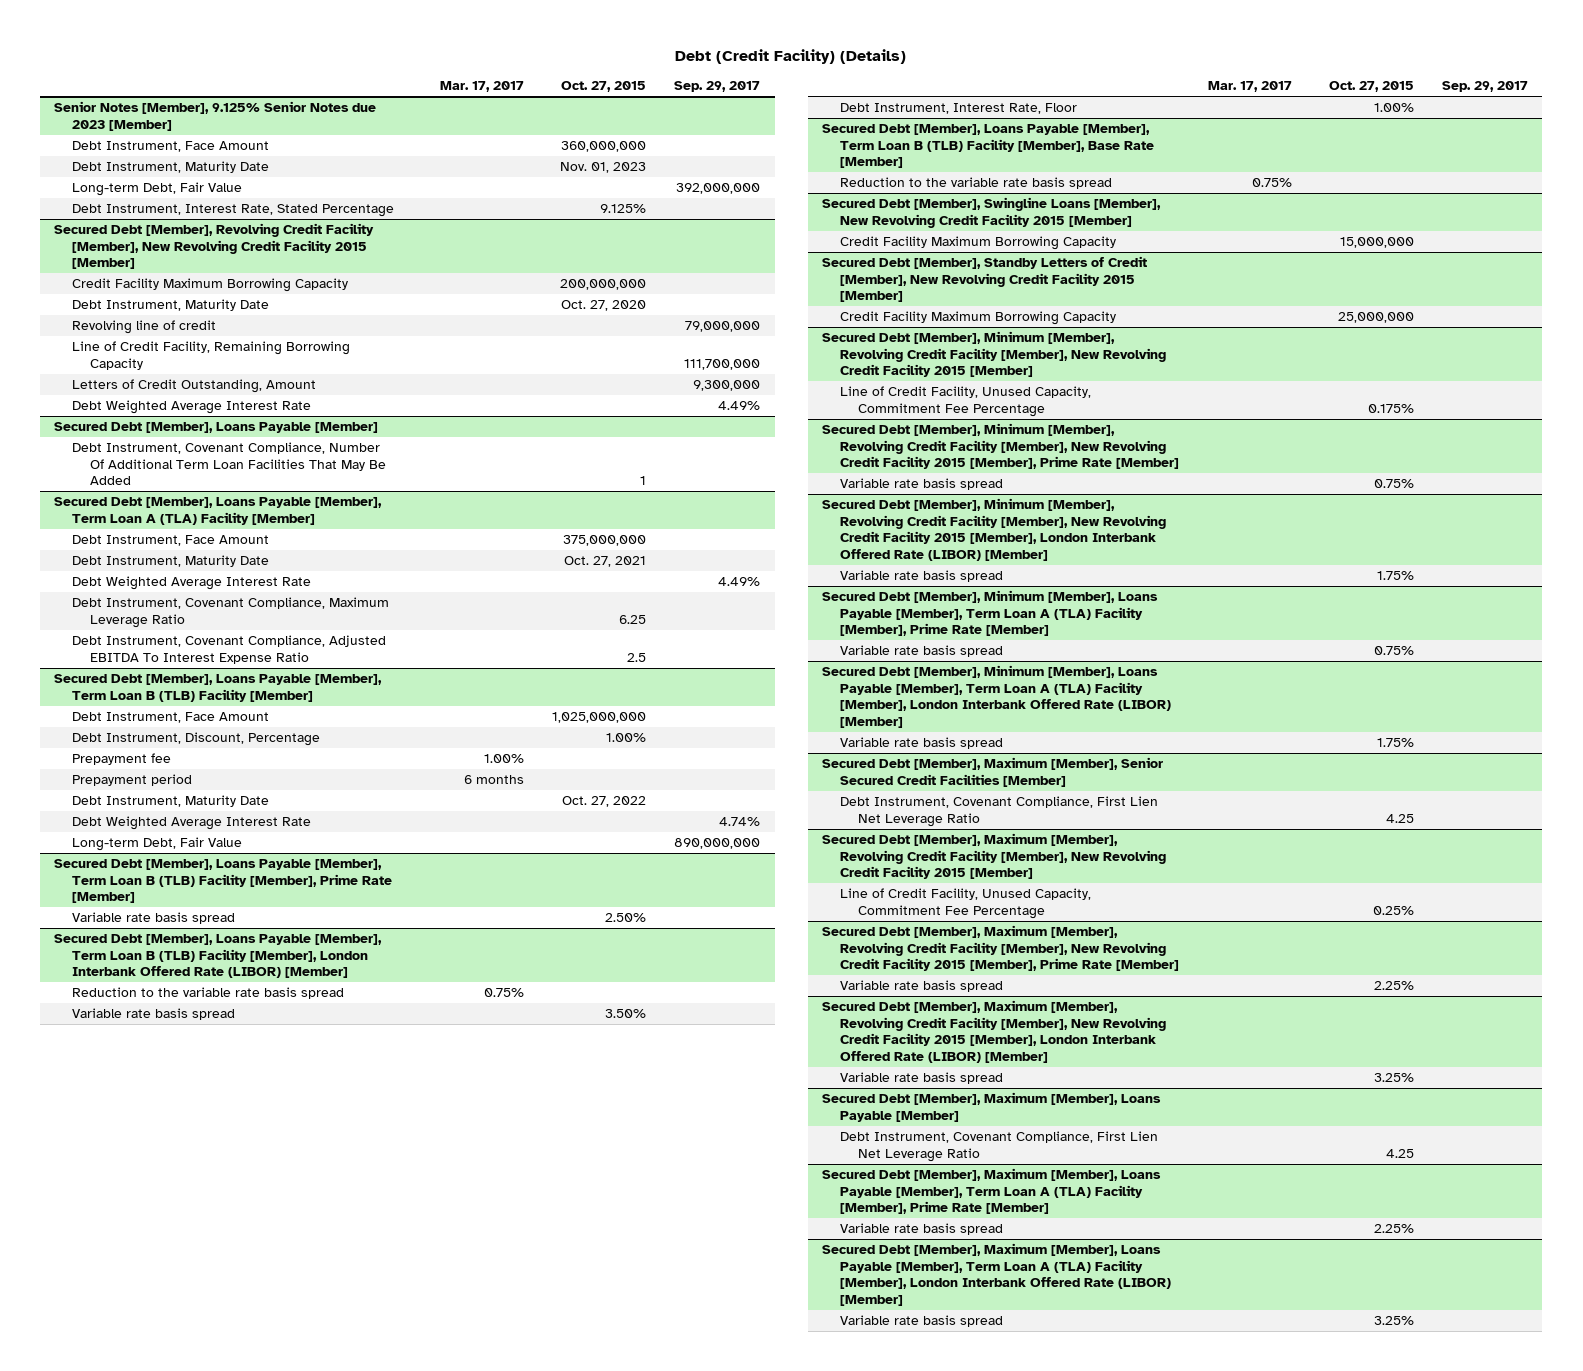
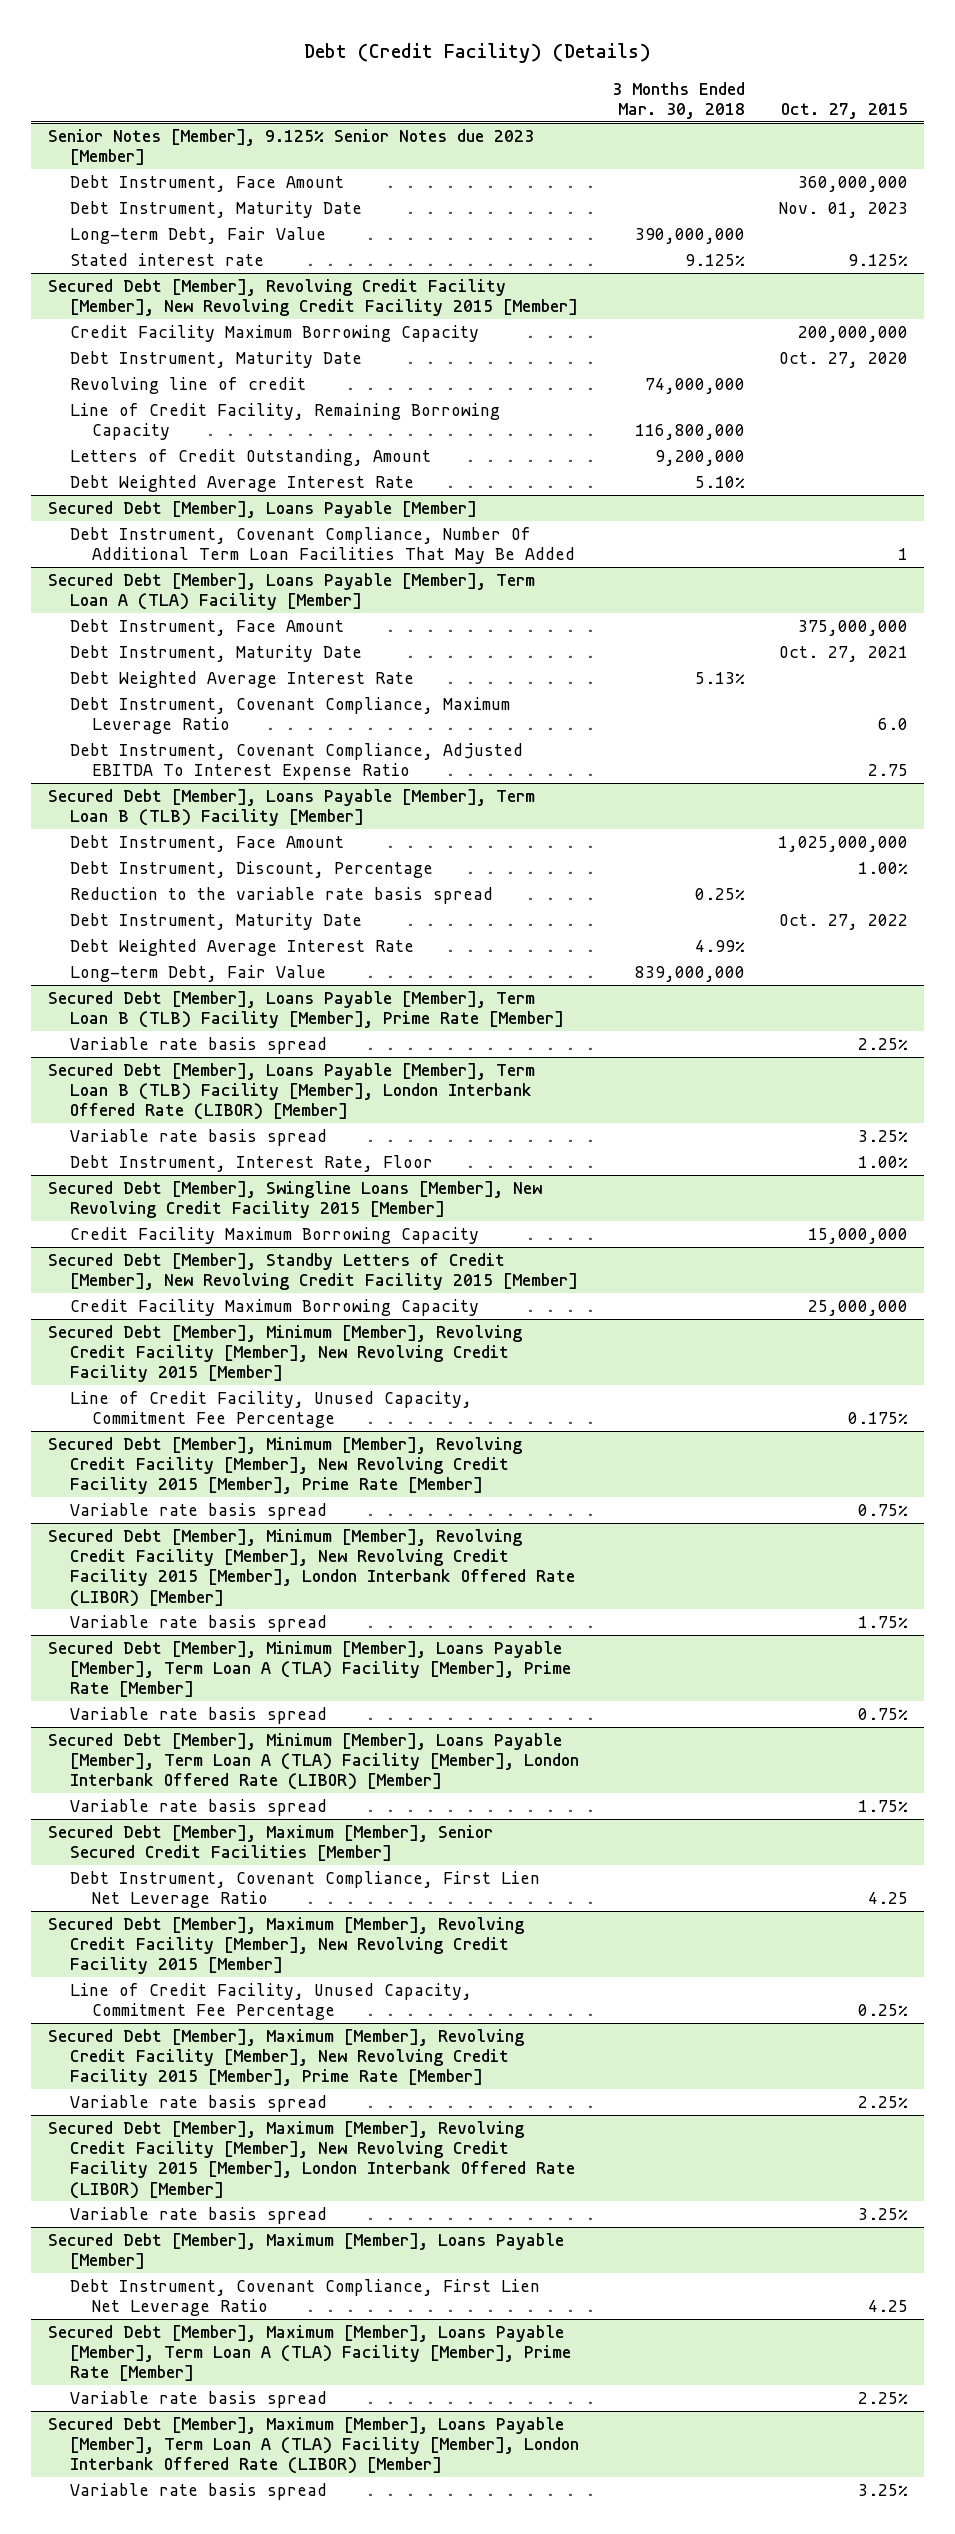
[439,81,524,93] Mar. 17, 2017 -> none
[674,81,761,93] Sep. 29, 2017 -> none
none -> [611,81,745,119] 3 Months Ended Mar. 30, 2018
[72,204,395,218] Debt Instrument, Interest Rate, Stated Percentage -> [69,252,264,266] Stated interest rate
[618,614,646,624] 6.25 -> [877,718,908,731] 6.0
[626,652,646,662] 2.5 -> [867,764,908,777] 2.75
[72,753,172,766] Prepayment fee -> none
[72,774,193,787] Prepayment period -> none
none -> [69,886,493,904] Reduction to the variable rate basis spread
[604,913,646,923] 2.50% -> [857,1037,908,1050] 2.25%
[72,987,345,1000] Reduction to the variable rate basis spread -> none
[604,1009,646,1019] 3.50% -> [857,1129,908,1142] 3.25%
[822,124,1155,169] Secured Debt [Member], Loans Payable [Member], Term Loan B (TLB) Facility [Member], Base Rate [Member] -> none
[840,177,1113,190] Reduction to the variable rate basis spread -> none

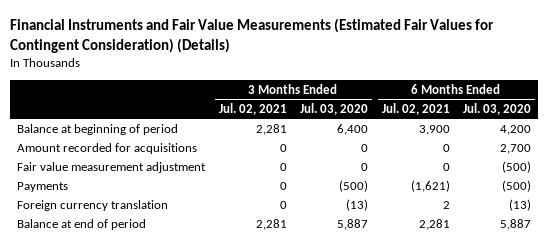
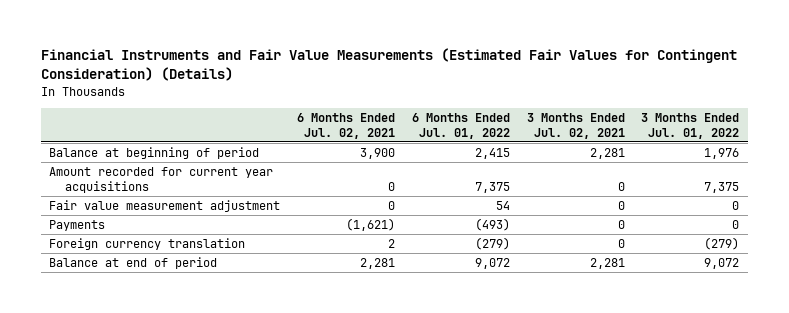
[300,103,369,116] Jul. 03, 2020 -> none
[463,103,532,116] Jul. 03, 2020 -> none
none -> [411,112,510,139] 6 Months Ended Jul. 01, 2022
none -> [641,112,740,139] 3 Months Ended Jul. 01, 2022
[17,142,198,154] Amount recorded for acquisitions -> [49,167,274,193] Amount recorded for current year acquisitions

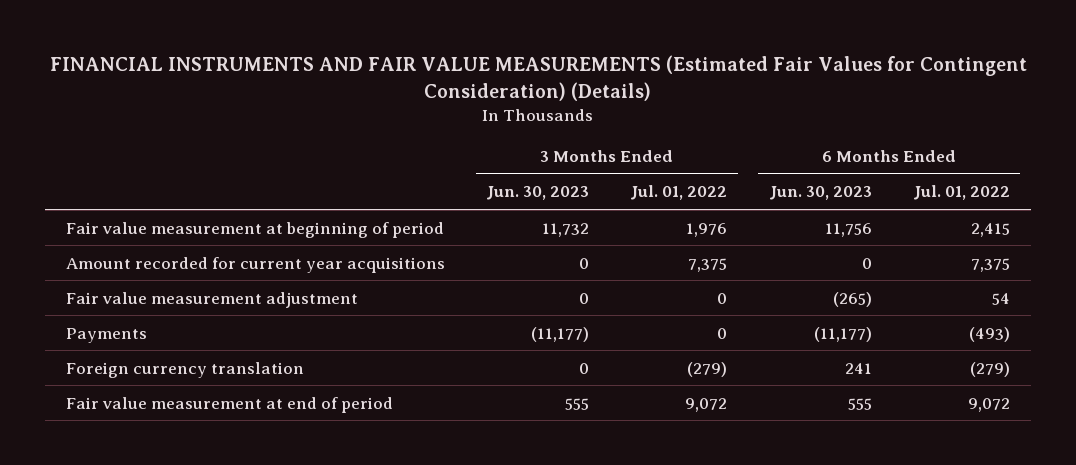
[41,48,738,82] Financial Instruments and Fair Value Measurements (Estimated Fair Values for Contingent Consideration) (Details) -> [49,55,1027,102] FINANCIAL INSTRUMENTS AND FAIR VALUE MEASUREMENTS (Estimated Fair Values for Contingent Consideration) (Details)
[297,112,396,139] 6 Months Ended Jul. 02, 2021 -> none
[526,112,625,139] 3 Months Ended Jul. 02, 2021 -> none
none -> [485,186,589,201] Jun. 30, 2023
none -> [768,186,872,201] Jun. 30, 2023
[49,147,260,160] Balance at beginning of period -> [65,221,444,238] Fair value measurement at beginning of period
[49,257,218,270] Balance at end of period -> [65,396,393,413] Fair value measurement at end of period

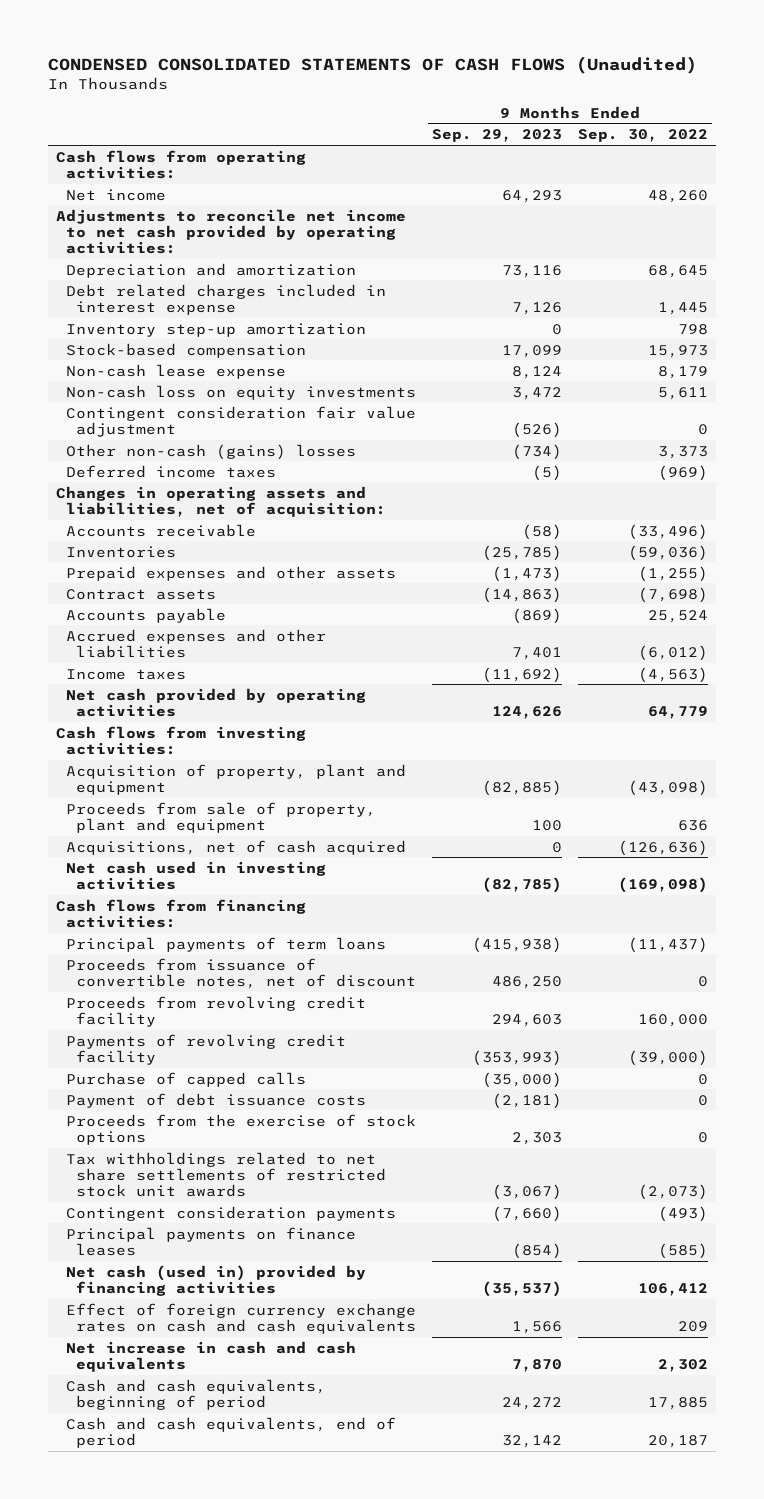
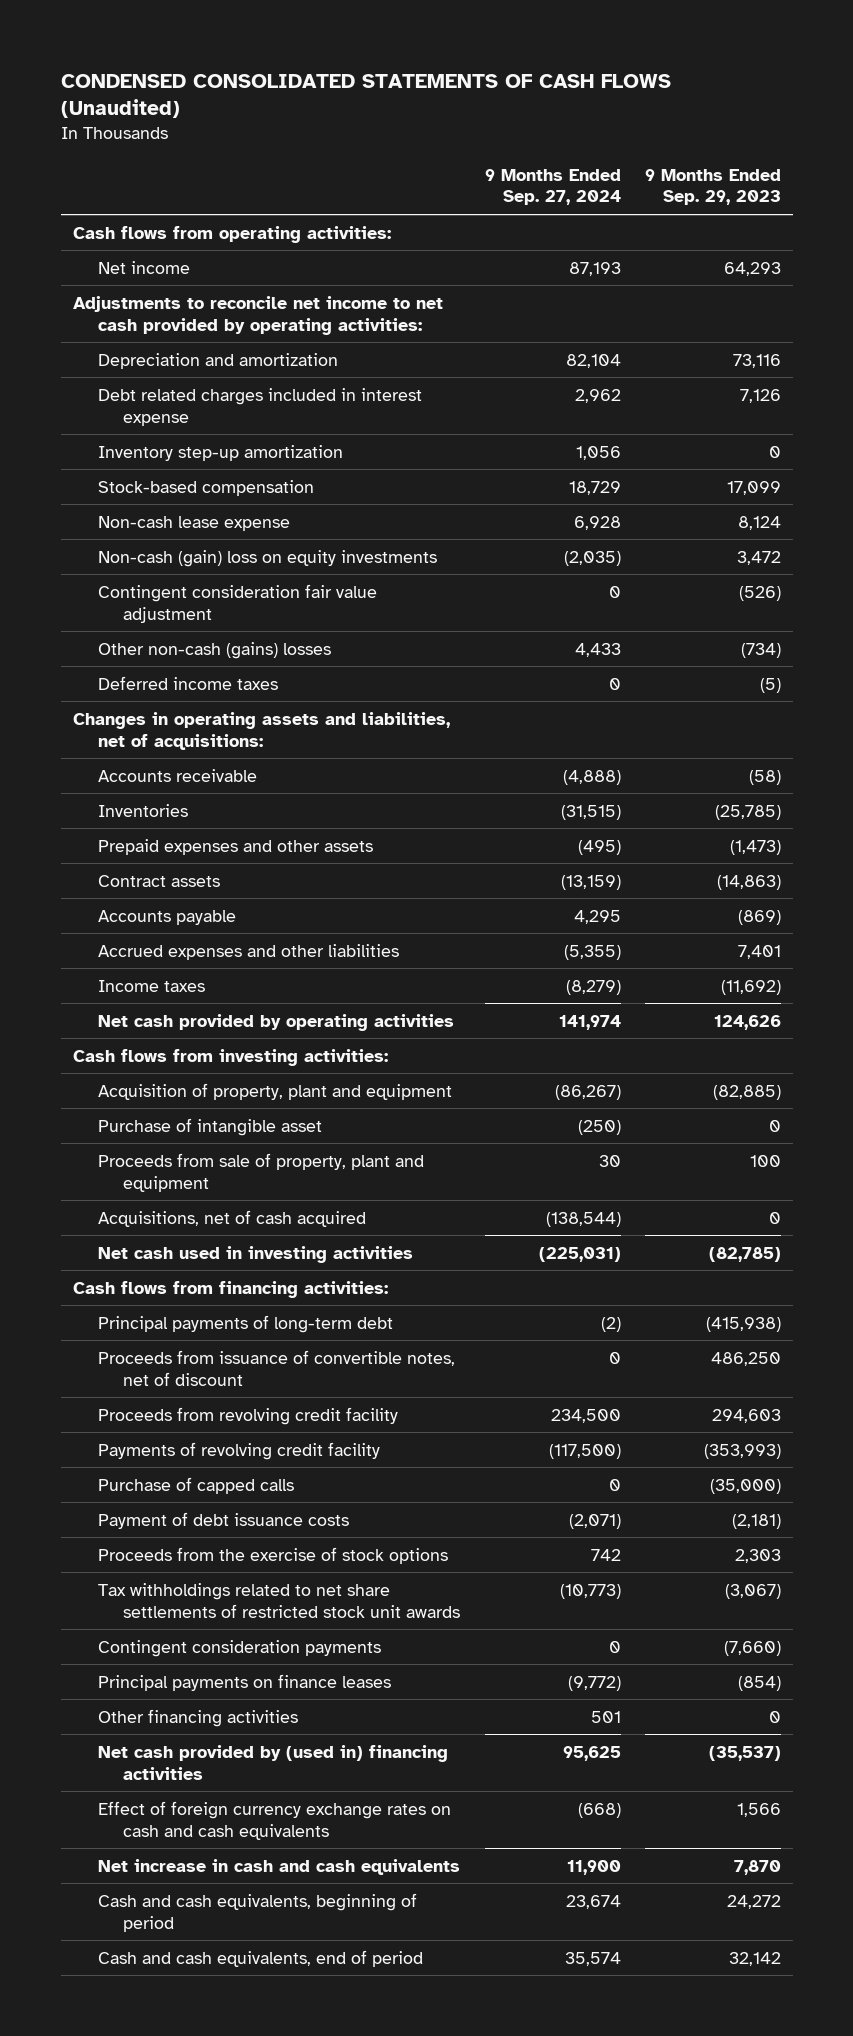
[578,129,709,143] Sep. 30, 2022 -> none
none -> [484,168,621,206] 9 Months Ended Sep. 27, 2024
[65,384,416,400] Non-cash loss on equity investments -> [98,549,438,567] Non-cash (gain) loss on equity investments
[56,485,386,517] Changes in operating assets and liabilities, net of acquisition: -> [72,711,450,750] Changes in operating assets and liabilities, net of acquisitions:
none -> [98,1117,323,1136] Purchase of intangible asset
[65,936,386,952] Principal payments of term loans -> [98,1314,394,1333] Principal payments of long-term debt
none -> [98,1708,299,1727] Other financing activities
[65,1264,366,1296] Net cash (used in) provided by financing activities -> [98,1744,449,1780] Net cash provided by (used in) financing activities

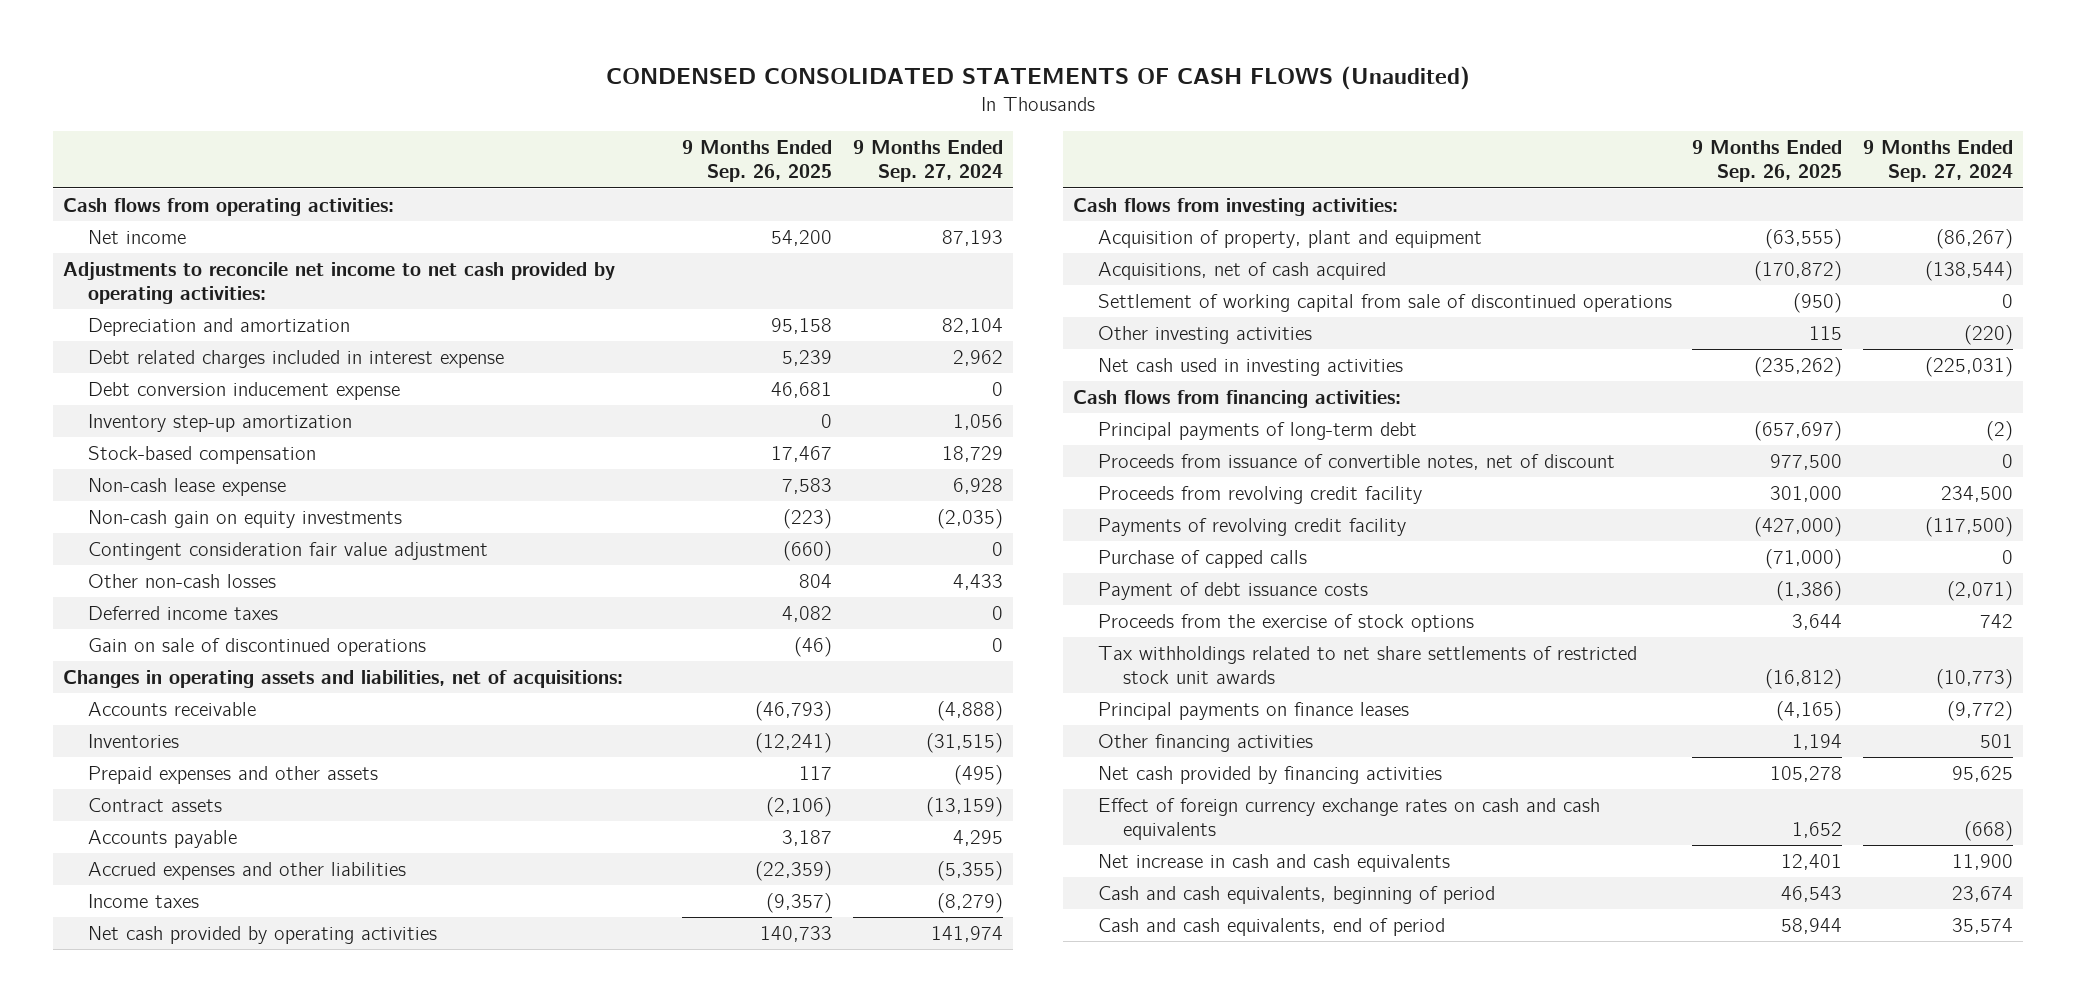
[644,168,781,206] 9 Months Ended Sep. 29, 2023 -> none
none -> [682,140,833,183] 9 Months Ended Sep. 26, 2025
none -> [88,382,401,401] Debt conversion inducement expense
[98,549,438,567] Non-cash (gain) loss on equity investments -> [88,510,403,529] Non-cash gain on equity investments
[98,641,332,659] Other non-cash (gains) losses -> [88,574,277,589] Other non-cash losses
none -> [88,638,427,657] Gain on sale of discontinued operations
[98,1117,323,1136] Purchase of intangible asset -> none
[98,1152,425,1192] Proceeds from sale of property, plant and equipment -> none
none -> [1097,294,1672,313] Settlement of working capital from sale of discontinued operations
none -> [1097,326,1312,345] Other investing activities
[98,1639,382,1657] Contingent consideration payments -> none
[98,1744,449,1780] Net cash provided by (used in) financing activities -> [1097,766,1442,785] Net cash provided by financing activities

